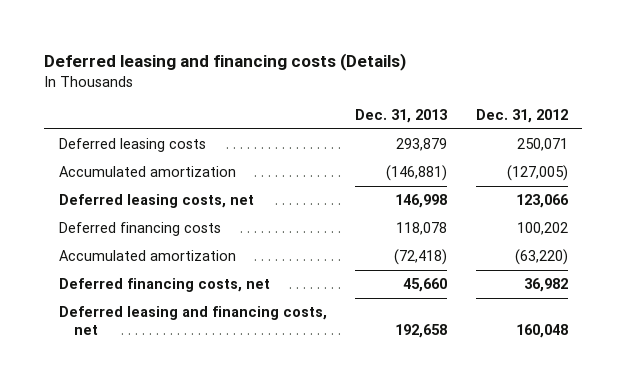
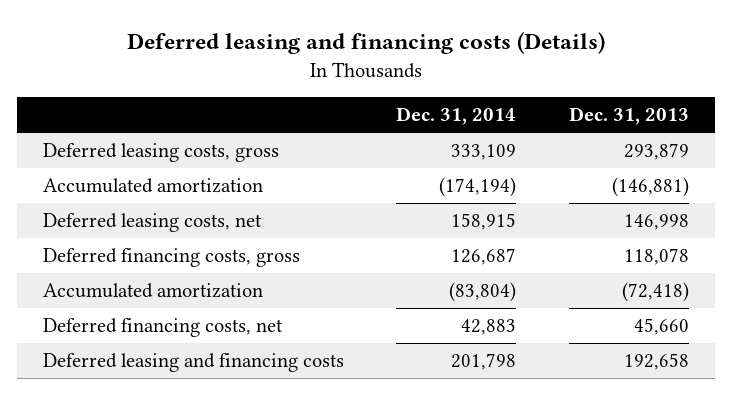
[475,109,568,124] Dec. 31, 2012 -> none
none -> [396,107,517,126] Dec. 31, 2014
[58,138,206,153] Deferred leasing costs -> [42,143,279,163] Deferred leasing costs, gross
[58,222,221,237] Deferred financing costs -> [42,248,300,268] Deferred financing costs, gross
[58,306,327,335] Deferred leasing and financing costs, net -> [42,353,344,373] Deferred leasing and financing costs

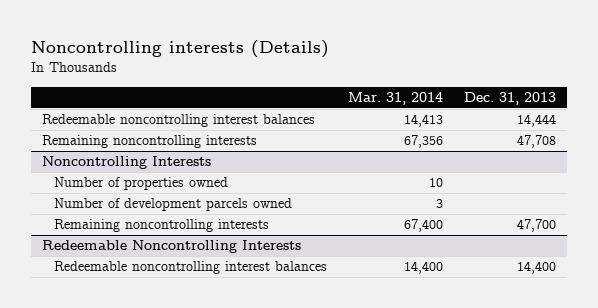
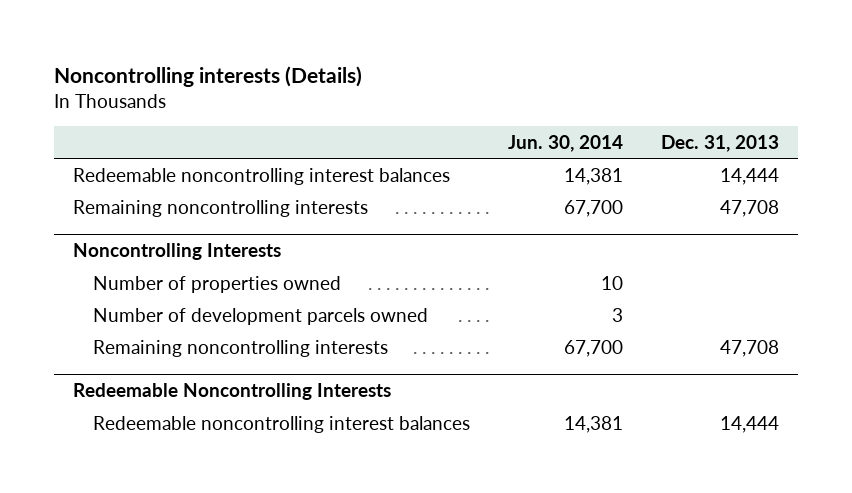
[348,92,444,106] Mar. 31, 2014 -> none
none -> [508,134,624,152] Jun. 30, 2014
[517,219,557,233] 47,700 -> [719,339,779,357] 47,708
[517,261,557,275] 14,400 -> [719,415,779,433] 14,444

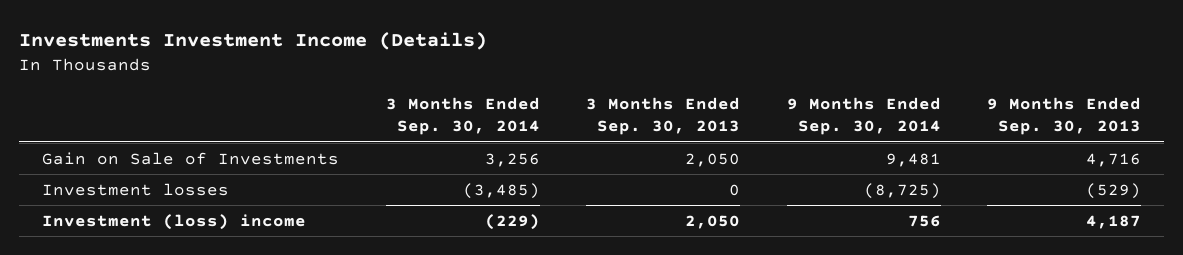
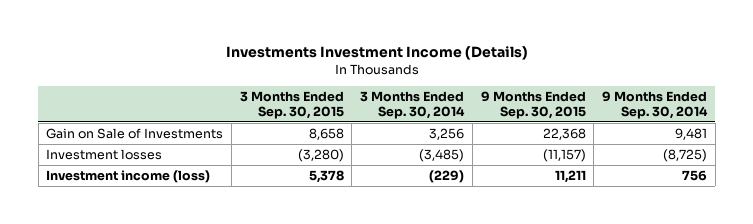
[586,96,741,136] 3 Months Ended Sep. 30, 2013 -> none
[987,96,1142,136] 9 Months Ended Sep. 30, 2013 -> none
none -> [239,90,344,120] 3 Months Ended Sep. 30, 2015
none -> [480,90,586,120] 9 Months Ended Sep. 30, 2015
[42,213,307,230] Investment (loss) income -> [46,169,211,183] Investment income (loss)

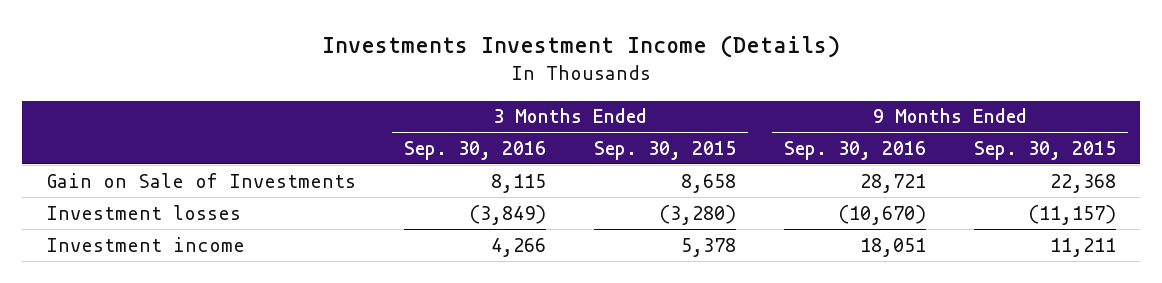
[360,90,466,120] 3 Months Ended Sep. 30, 2014 -> none
[602,90,709,120] 9 Months Ended Sep. 30, 2014 -> none
none -> [403,140,546,160] Sep. 30, 2016
none -> [783,140,926,160] Sep. 30, 2016
[46,169,211,183] Investment income (loss) -> [45,236,245,252] Investment income

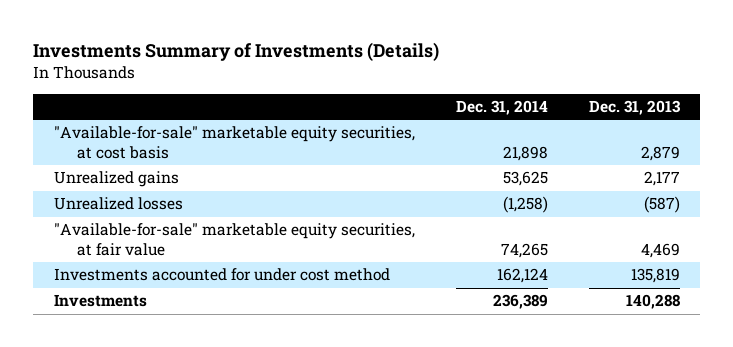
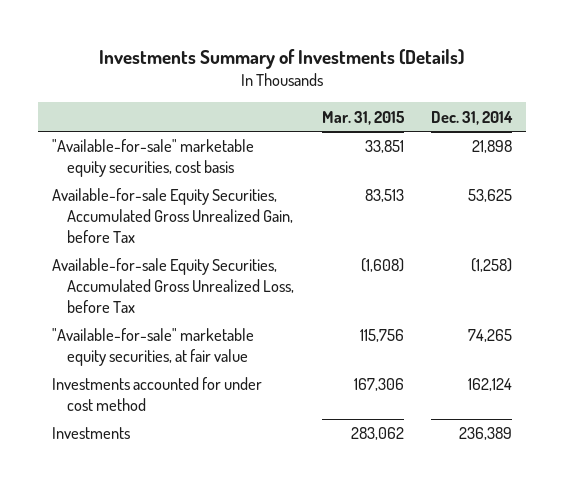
[588,99,681,115] Dec. 31, 2013 -> none
none -> [321,110,405,125] Mar. 31, 2015
[53,126,415,159] "Available-for-sale" marketable equity securities, at cost basis -> [51,139,254,178] "Available-for-sale" marketable equity securities, cost basis
[53,171,179,188] Unrealized gains -> [51,188,294,243] Available-for-sale Equity Securities, Accumulated Gross Unrealized Gain, before Tax
[53,197,183,211] Unrealized losses -> [51,258,295,313] Available-for-sale Equity Securities, Accumulated Gross Unrealized Loss, before Tax

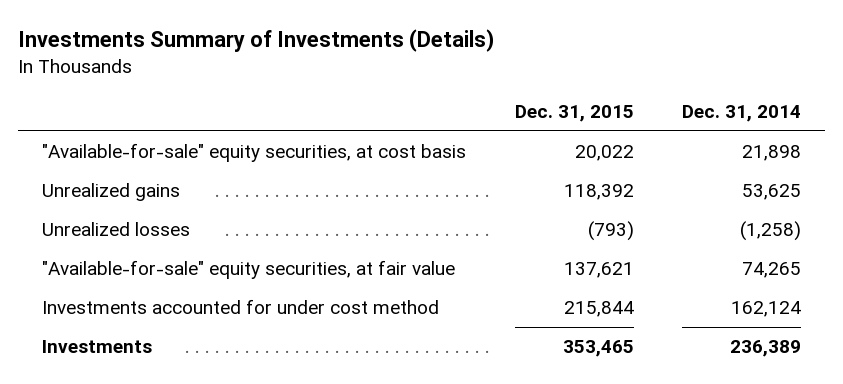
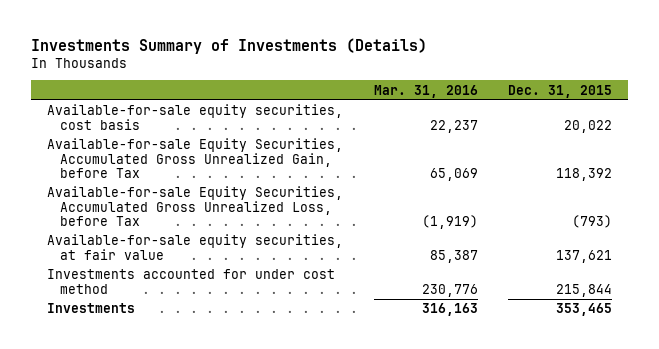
[682,104,802,122] Dec. 31, 2014 -> none
none -> [373,84,478,98] Mar. 31, 2016
[42,143,467,163] "Available-for-sale" equity securities, at cost basis -> [46,104,343,130] Available-for-sale equity securities, cost basis
[42,183,181,202] Unrealized gains -> [46,138,343,179] Available-for-sale Equity Securities, Accumulated Gross Unrealized Gain, before Tax
[42,222,191,237] Unrealized losses -> [46,186,343,227] Available-for-sale Equity Securities, Accumulated Gross Unrealized Loss, before Tax
[42,260,456,280] "Available-for-sale" equity securities, at fair value -> [46,234,343,260] Available-for-sale equity securities, at fair value

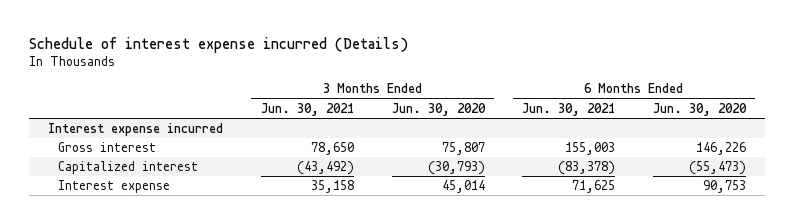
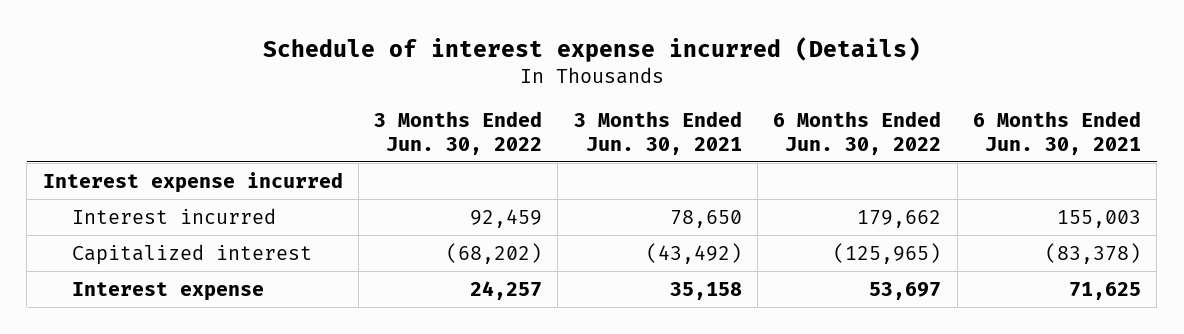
[391,102,486,116] Jun. 30, 2020 -> none
[653,102,748,116] Jun. 30, 2020 -> none
none -> [374,111,543,155] 3 Months Ended Jun. 30, 2022
none -> [773,111,942,155] 6 Months Ended Jun. 30, 2022
[58,142,157,153] Gross interest -> [72,207,277,224] Interest incurred

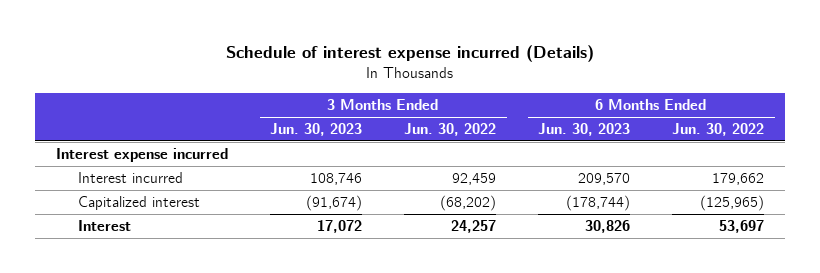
[573,111,742,155] 3 Months Ended Jun. 30, 2021 -> none
[972,111,1141,155] 6 Months Ended Jun. 30, 2021 -> none
none -> [270,123,363,137] Jun. 30, 2023
none -> [538,123,631,137] Jun. 30, 2023
[72,281,265,301] Interest expense -> [77,220,131,232] Interest

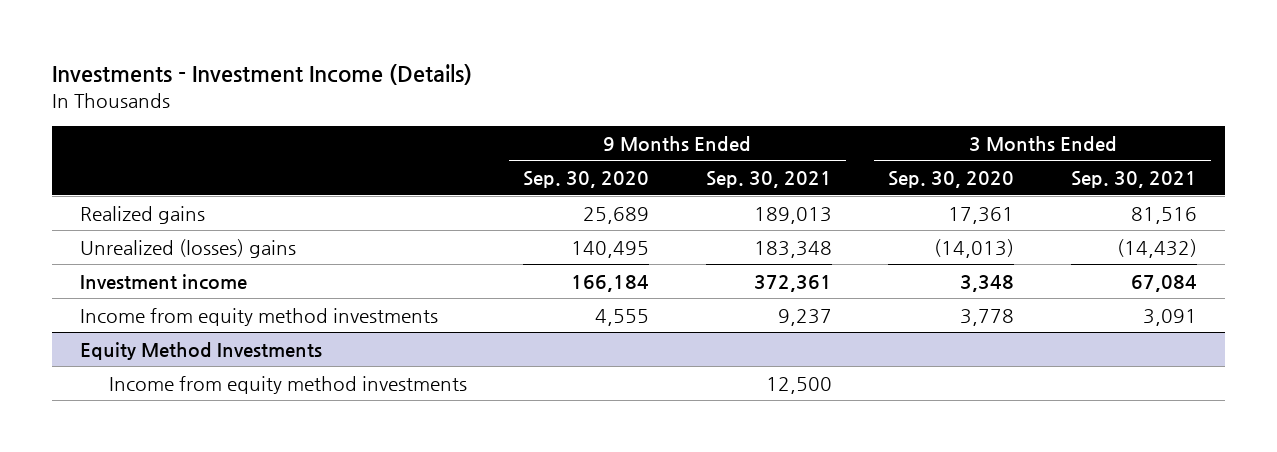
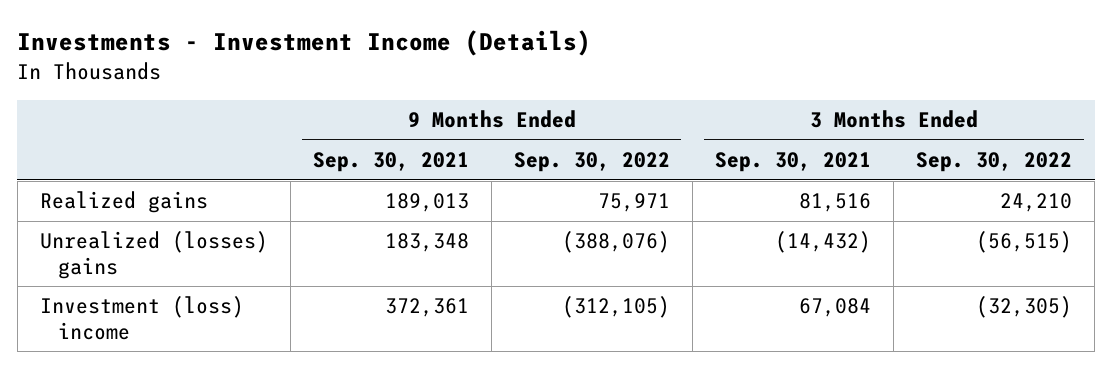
[523,171,650,189] Sep. 30, 2020 -> none
[888,171,1015,189] Sep. 30, 2020 -> none
none -> [514,151,671,172] Sep. 30, 2022
none -> [916,151,1073,172] Sep. 30, 2022
[79,307,438,326] Income from equity method investments -> none
[79,341,322,360] Equity Method Investments -> none
[108,375,467,394] Income from equity method investments -> none
[79,273,247,290] Investment income -> [39,296,244,340] Investment (loss) income

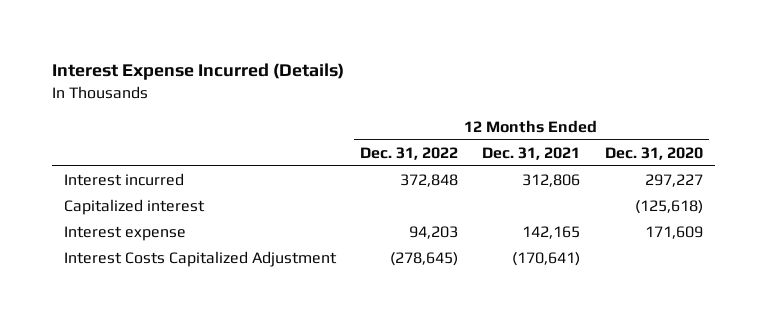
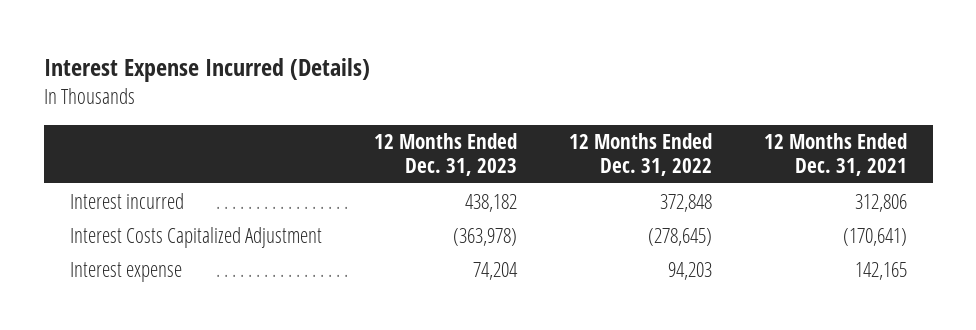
[604,146,703,160] Dec. 31, 2020 -> none
none -> [373,133,517,177] 12 Months Ended Dec. 31, 2023
[63,199,205,216] Capitalized interest -> none
[63,226,186,242] Interest expense -> [69,261,182,282] Interest expense

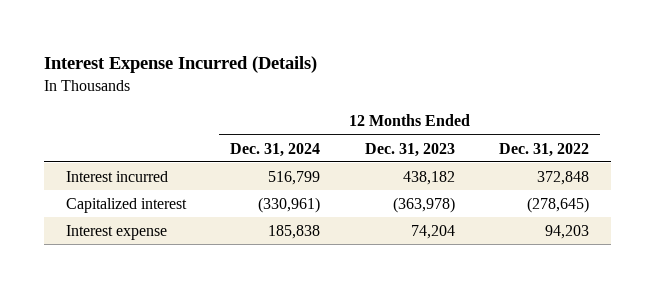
[763,133,907,177] 12 Months Ended Dec. 31, 2021 -> none
none -> [230,142,321,157] Dec. 31, 2024
[69,226,322,248] Interest Costs Capitalized Adjustment -> [66,197,188,213] Capitalized interest

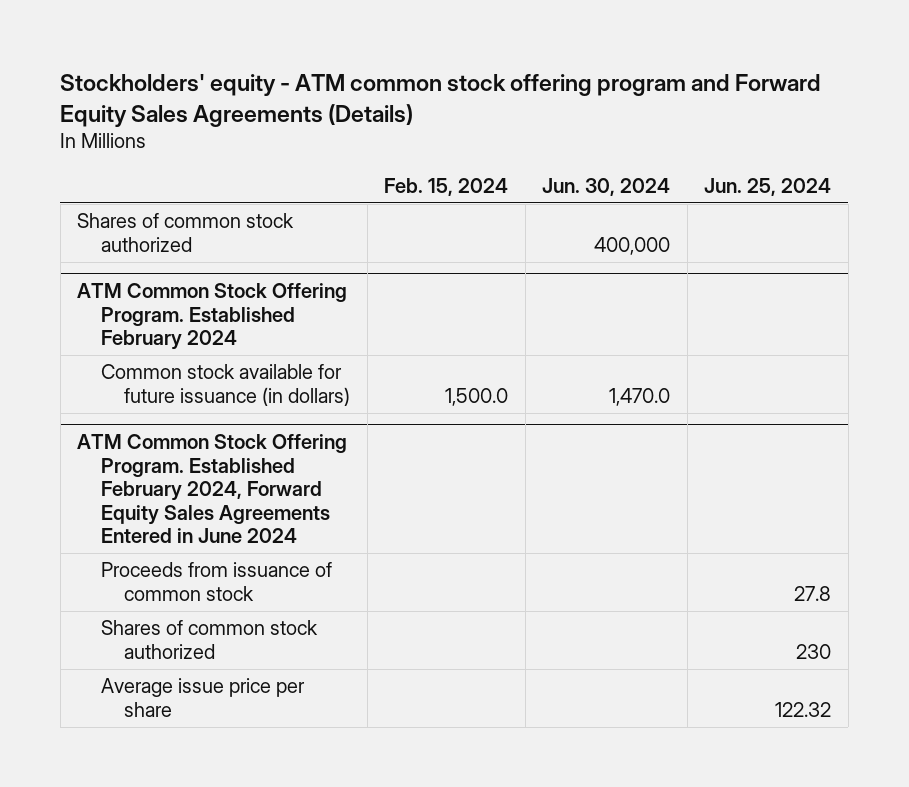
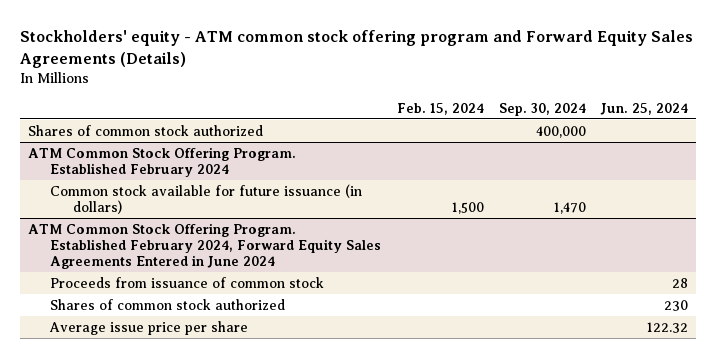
[542,177,671,196] Jun. 30, 2024 -> none
none -> [498,102,586,116] Sep. 30, 2024
[445,387,509,406] 1,500.0 -> [451,201,484,214] 1,500
[794,585,832,601] 27.8 -> [672,277,689,288] 28

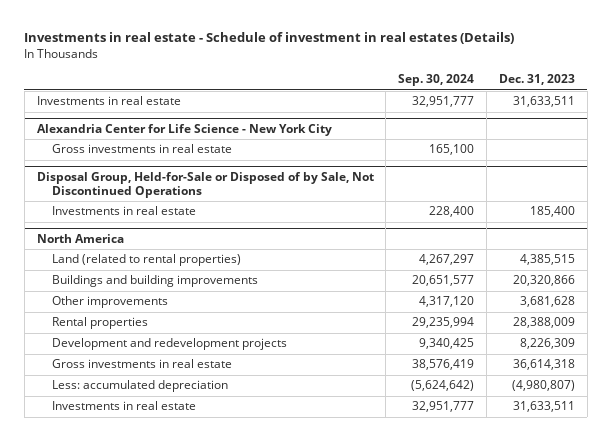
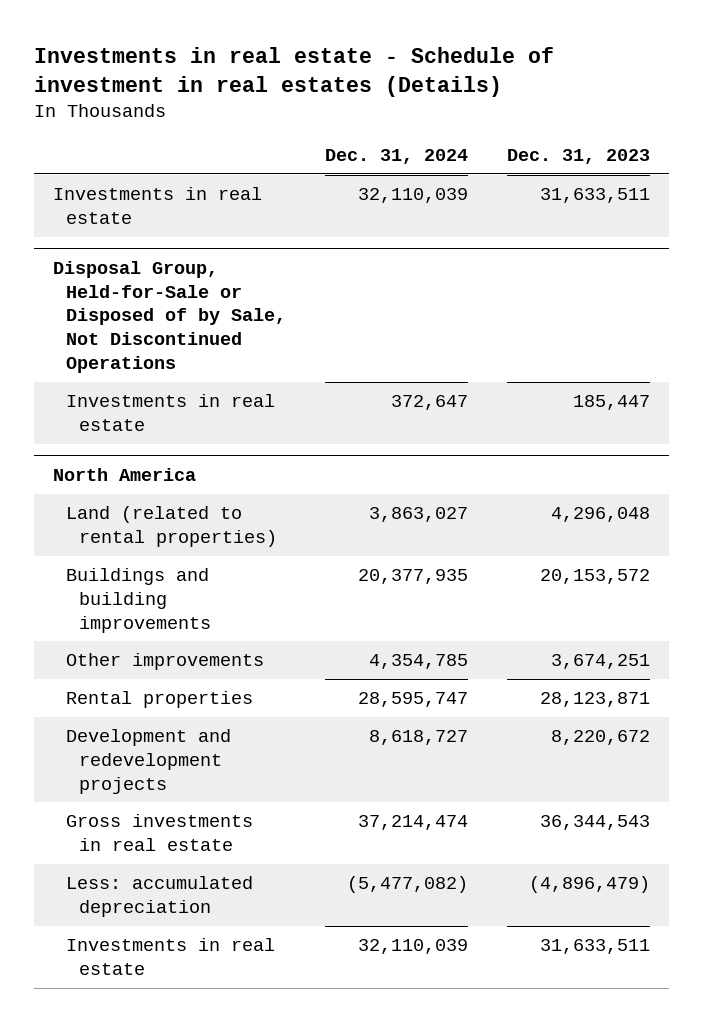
[398,74,475,87] Sep. 30, 2024 -> none
none -> [324,149,468,165] Dec. 31, 2024
[36,124,332,137] Alexandria Center for Life Science - New York City -> none
[51,144,232,154] Gross investments in real estate -> none
[529,206,575,218] 185,400 -> [572,395,650,411] 185,447
[519,254,575,266] 4,385,515 -> [550,507,650,523] 4,296,048
[512,275,575,287] 20,320,866 -> [539,569,650,585] 20,153,572
[519,296,575,308] 3,681,628 -> [550,654,650,670] 3,674,251
[512,317,575,329] 28,388,009 -> [539,692,650,708] 28,123,871
[519,338,575,350] 8,226,309 -> [550,730,650,746] 8,220,672
[512,359,575,371] 36,614,318 -> [539,815,650,831] 36,344,543
[511,380,575,392] (4,980,807) -> [528,876,650,894] (4,896,479)

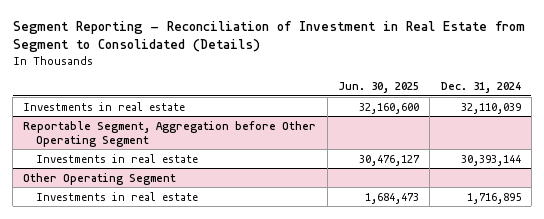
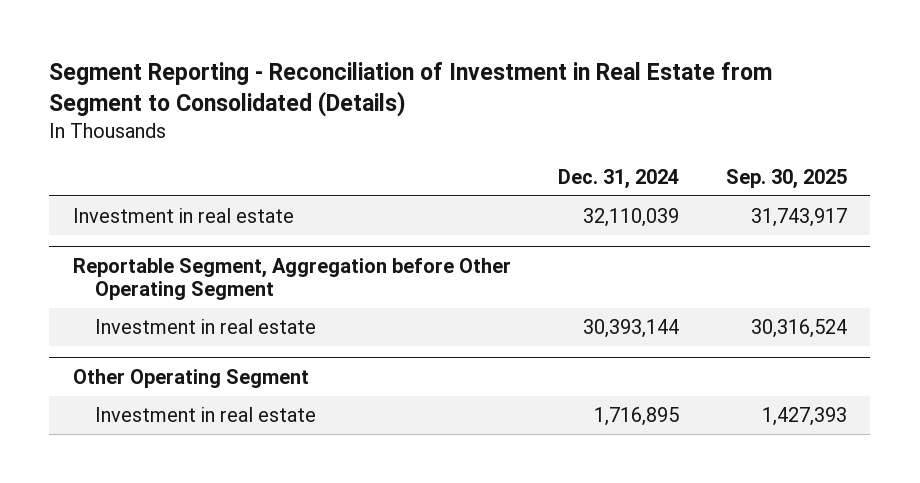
[338,82,420,94] Jun. 30, 2025 -> none
none -> [725,168,847,189] Sep. 30, 2025
[23,101,186,111] Investments in real estate -> [72,208,294,224] Investment in real estate
[35,153,198,163] Investments in real estate -> [95,319,317,335] Investment in real estate
[35,191,198,201] Investments in real estate -> [95,407,317,423] Investment in real estate

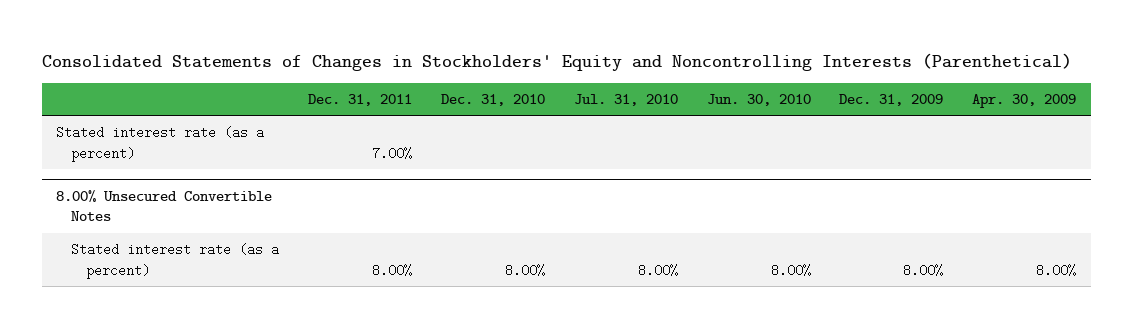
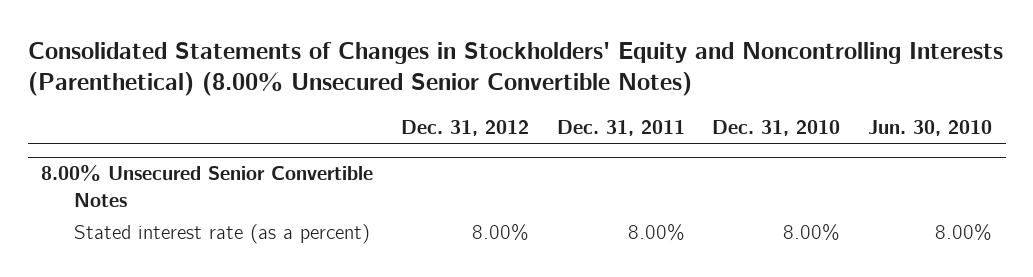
[41,52,1072,71] Consolidated Statements of Changes in Stockholders' Equity and Noncontrolling Interests (Parenthetical) -> [27,42,1003,97] Consolidated Statements of Changes in Stockholders' Equity and Noncontrolling Interests (Parenthetical) (8.00% Unsecured Senior Convertible Notes)
[573,94,678,107] Jul. 31, 2010 -> none
[839,94,944,107] Dec. 31, 2009 -> none
[972,94,1077,109] Apr. 30, 2009 -> none
none -> [401,120,530,137] Dec. 31, 2012
[56,126,265,162] Stated interest rate (as a percent) -> none
[56,189,273,222] 8.00% Unsecured Convertible Notes -> [41,165,374,207] 8.00% Unsecured Senior Convertible Notes

